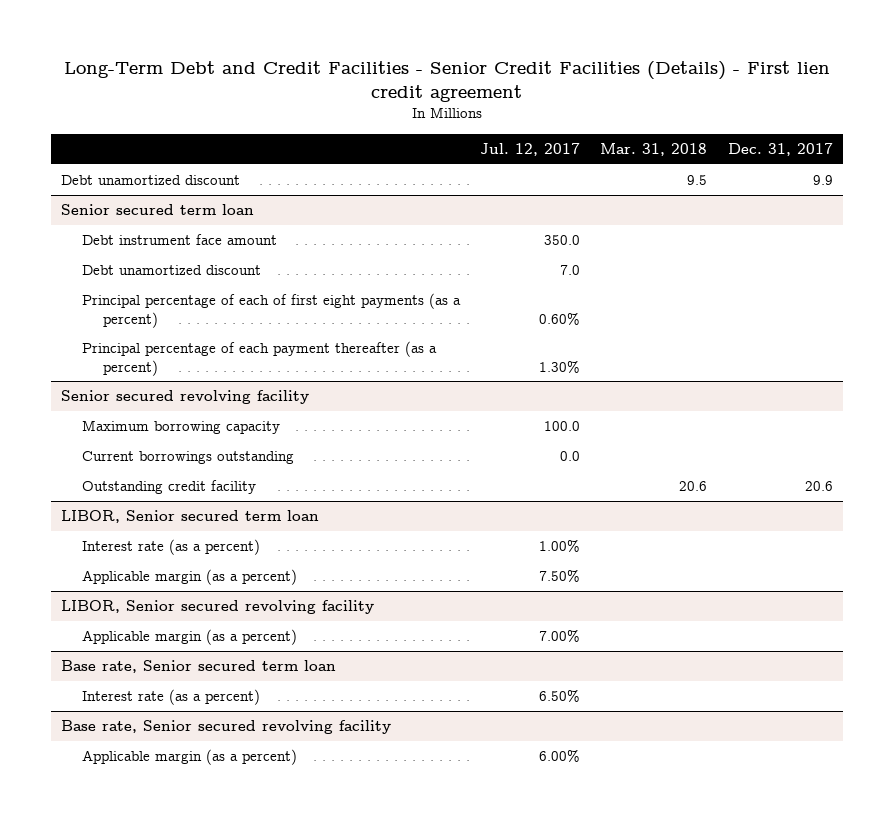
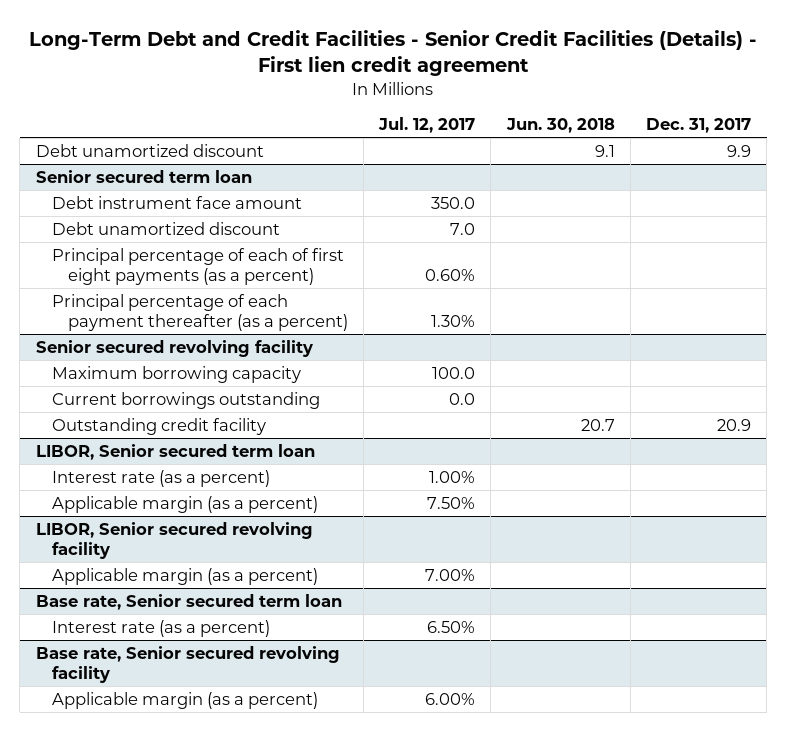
[600,142,708,156] Mar. 31, 2018 -> none
none -> [505,118,615,134] Jun. 30, 2018
[804,481,833,492] 20.6 -> [717,418,752,431] 20.9

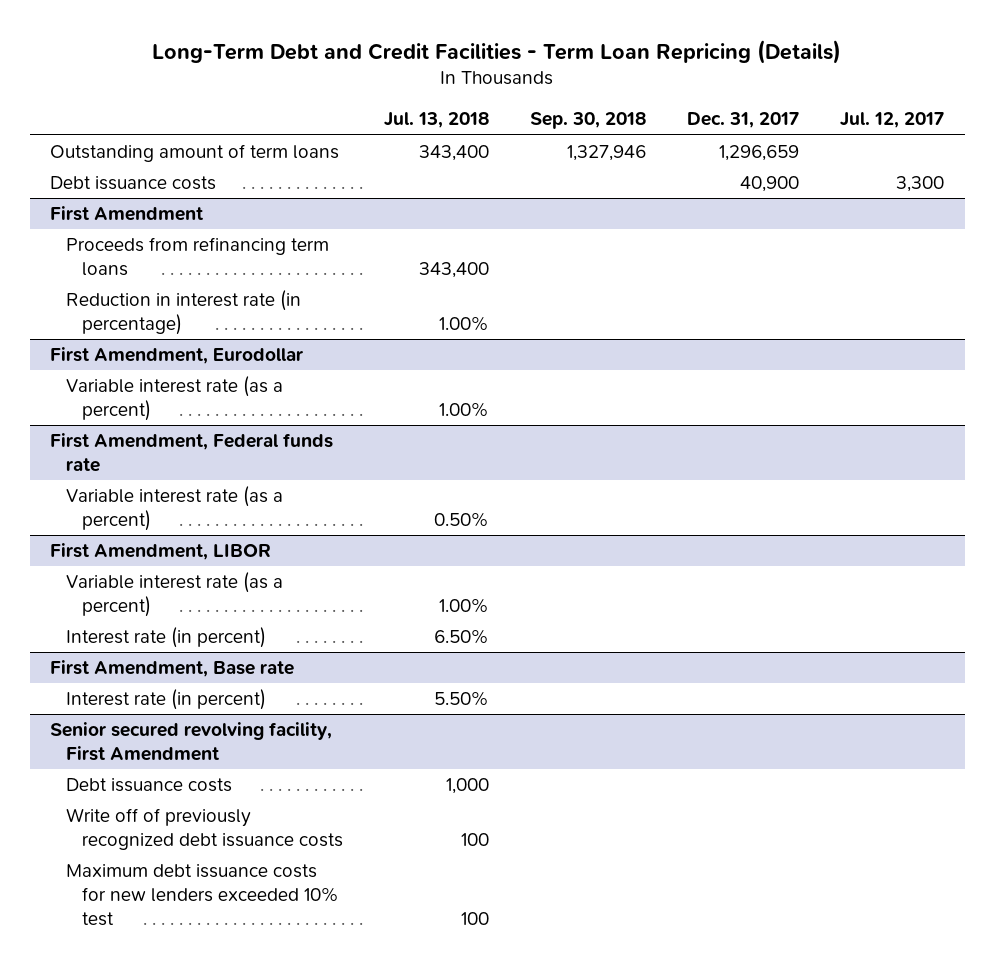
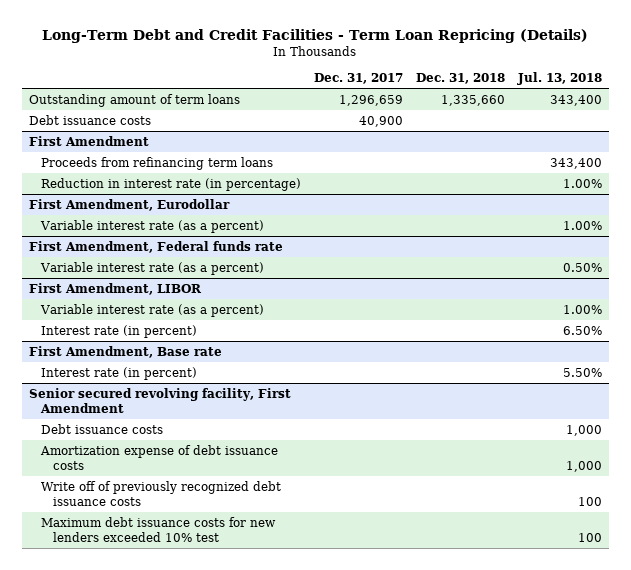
[529,112,646,130] Sep. 30, 2018 -> none
[840,112,945,129] Jul. 12, 2017 -> none
none -> [415,72,505,84] Dec. 31, 2018
none -> [39,444,278,470] Amortization expense of debt issuance costs

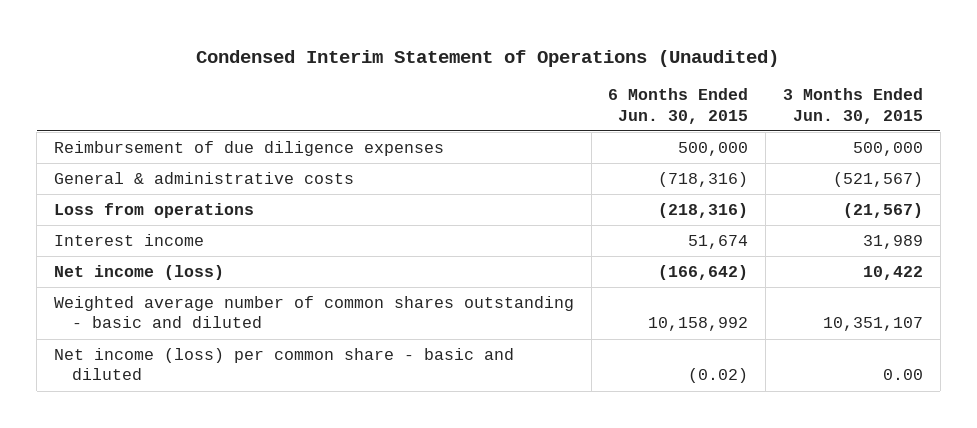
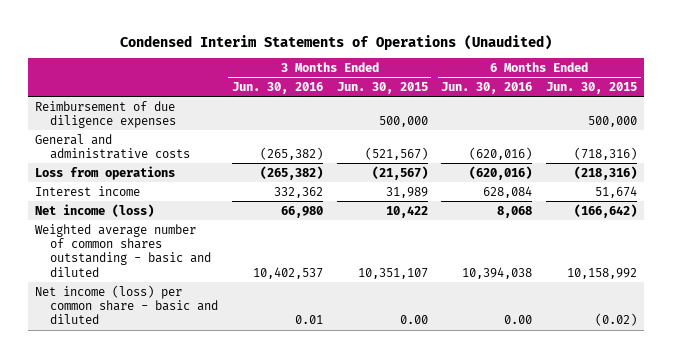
[196,49,780,67] Condensed Interim Statement of Operations (Unaudited) -> [120,34,553,50] Condensed Interim Statements of Operations (Unaudited)
none -> [231,82,323,95] Jun. 30, 2016
none -> [441,82,533,95] Jun. 30, 2016
[53,172,354,185] General & administrative costs -> [35,133,190,159] General and administrative costs

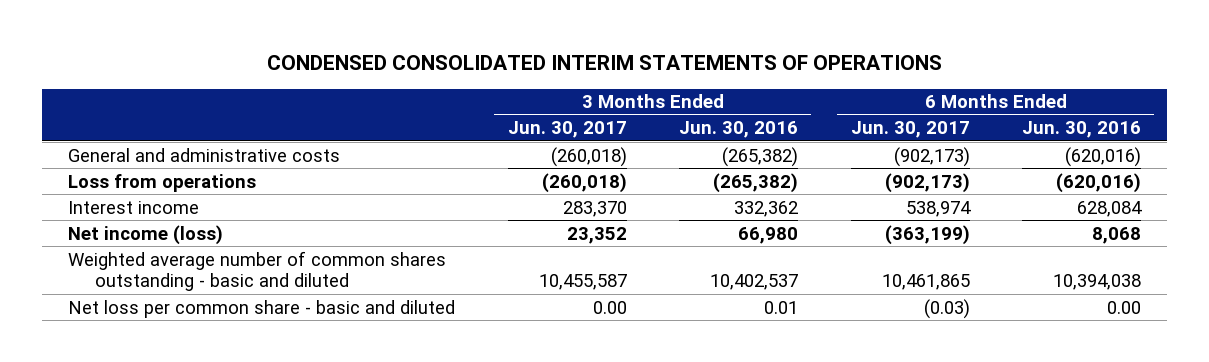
[120,34,553,50] Condensed Interim Statements of Operations (Unaudited) -> [266,55,942,71] CONDENSED CONSOLIDATED INTERIM STATEMENTS OF OPERATIONS
[336,82,428,95] Jun. 30, 2015 -> none
[546,82,638,95] Jun. 30, 2015 -> none
none -> [507,121,627,139] Jun. 30, 2017
none -> [850,121,970,139] Jun. 30, 2017
[35,100,176,128] Reimbursement of due diligence expenses -> none
[35,284,218,325] Net income (loss) per common share - basic and diluted -> [68,299,456,318] Net loss per common share - basic and diluted

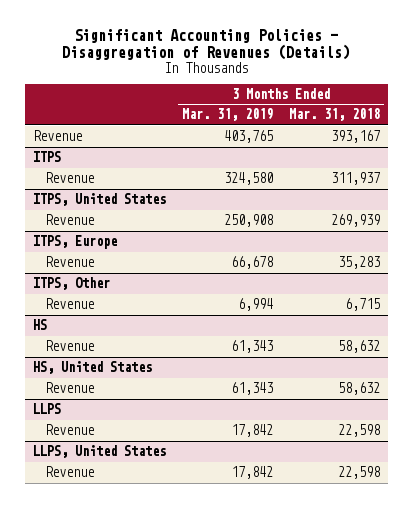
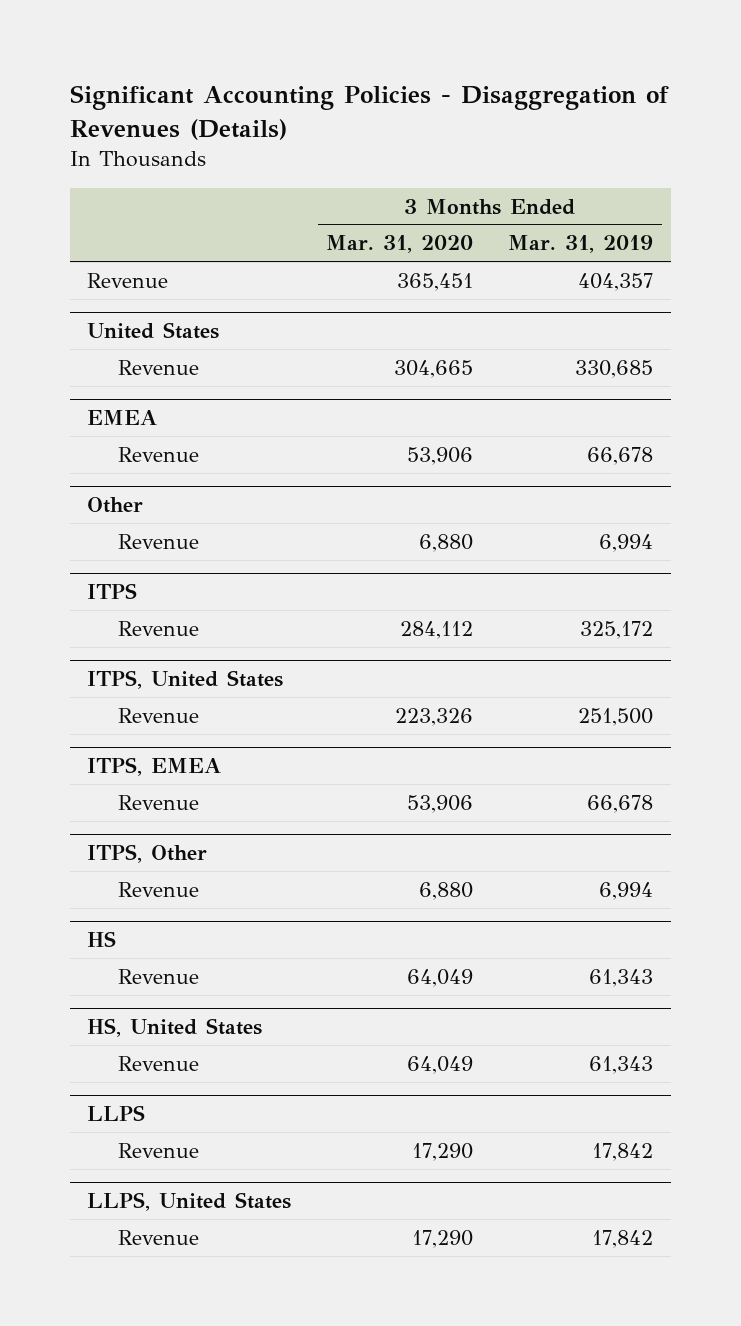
[289,108,381,122] Mar. 31, 2018 -> none
none -> [326,235,474,254] Mar. 31, 2020
[223,130,273,144] 403,765 -> [578,272,654,291] 404,357
none -> [87,321,220,339] United States
none -> [118,359,200,375] Revenue
none -> [87,409,158,425] EMEA
none -> [118,446,200,462] Revenue
none -> [87,496,144,513] Other
none -> [118,533,200,549] Revenue
[223,172,273,186] 324,580 -> [580,620,654,639] 325,172
[32,235,117,250] ITPS, Europe -> none
[223,214,273,228] 250,908 -> [578,707,654,726] 251,500
none -> [87,756,222,776] ITPS, EMEA

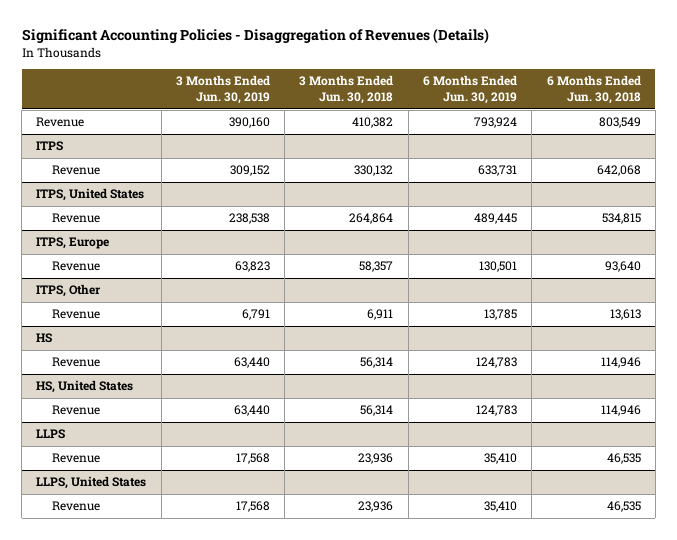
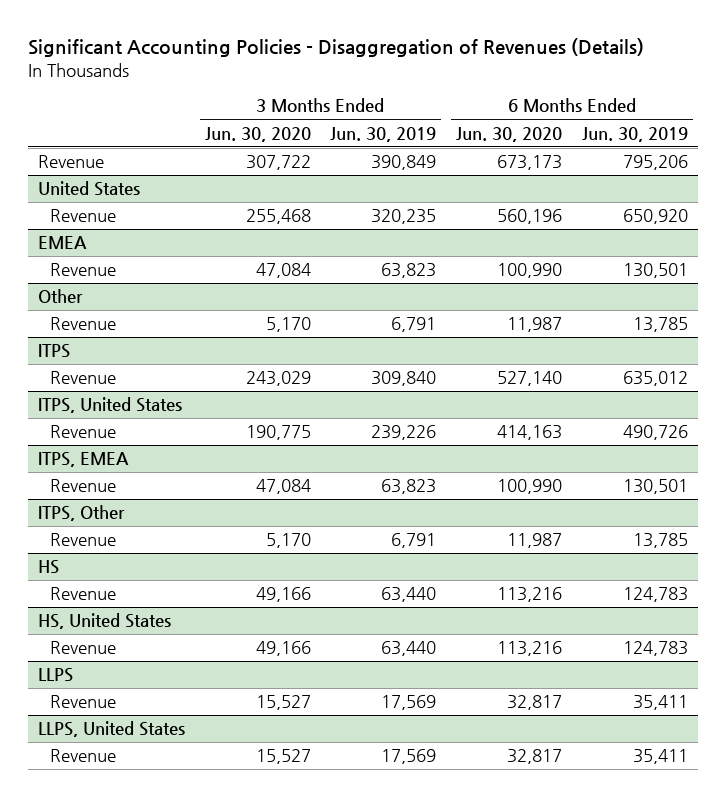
[299,75,394,104] 3 Months Ended Jun. 30, 2018 -> none
[546,75,641,104] 6 Months Ended Jun. 30, 2018 -> none
none -> [204,126,311,142] Jun. 30, 2020
none -> [455,126,562,142] Jun. 30, 2020
[228,117,270,129] 390,160 -> [371,155,437,171] 390,849
[473,117,517,129] 793,924 -> [622,155,688,171] 795,206
none -> [37,181,140,197] United States
none -> [50,209,117,223] Revenue
none -> [37,236,87,250] EMEA
none -> [50,263,117,277] Revenue
none -> [37,289,83,304] Other
none -> [50,317,117,331] Revenue
[229,165,270,177] 309,152 -> [371,371,437,387] 309,840
[477,165,517,177] 633,731 -> [622,371,688,387] 635,012
[36,237,110,250] ITPS, Europe -> none
[228,213,270,225] 238,538 -> [371,425,437,441] 239,226
[473,213,517,225] 489,445 -> [622,425,688,441] 490,726
none -> [37,452,129,468] ITPS, EMEA
[235,453,270,465] 17,568 -> [381,695,437,711] 17,569
[483,453,517,465] 35,410 -> [632,695,688,711] 35,411
[235,501,270,513] 17,568 -> [381,749,437,765] 17,569
[483,501,517,513] 35,410 -> [632,749,688,765] 35,411

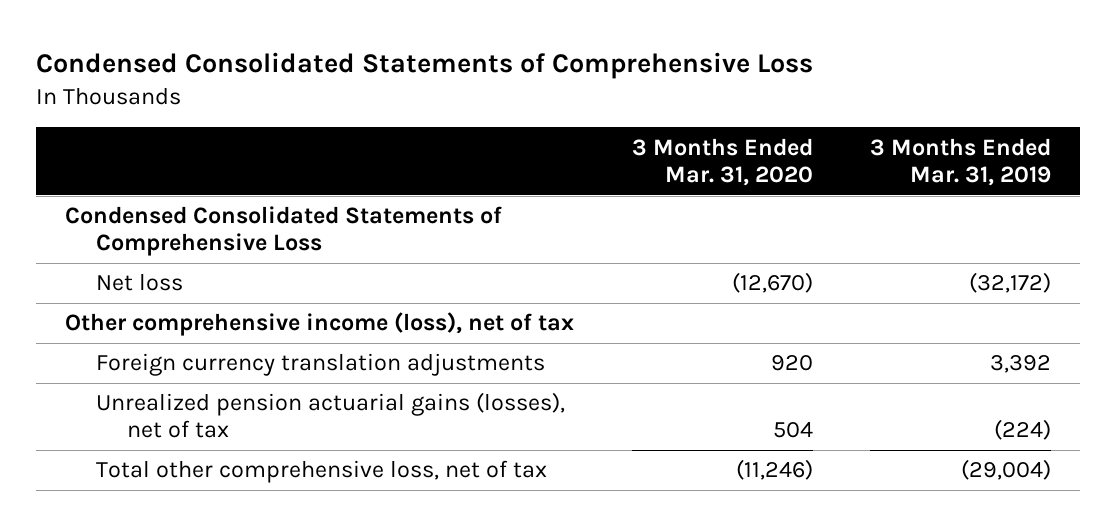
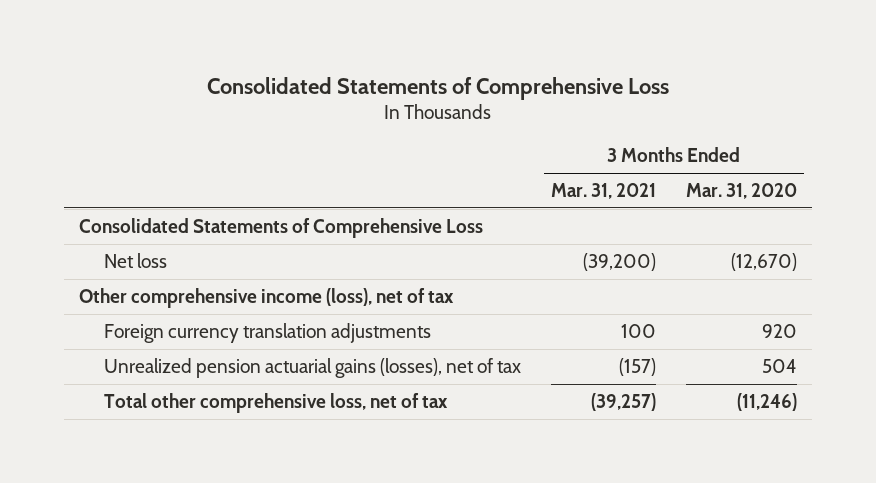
[36,52,814,80] Condensed Consolidated Statements of Comprehensive Loss -> [207,76,670,100] Consolidated Statements of Comprehensive Loss
[870,137,1052,186] 3 Months Ended Mar. 31, 2019 -> none
none -> [551,183,657,200] Mar. 31, 2021
[64,206,502,257] Condensed Consolidated Statements of Comprehensive Loss -> [79,217,484,238] Consolidated Statements of Comprehensive Loss

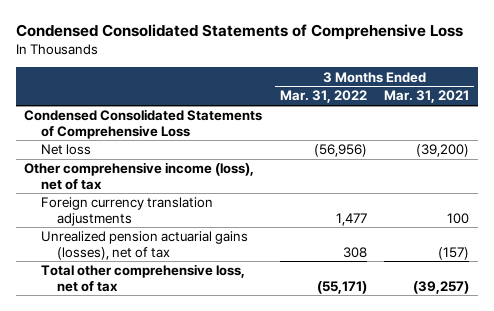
[207,76,670,100] Consolidated Statements of Comprehensive Loss -> [15,24,463,41] Condensed Consolidated Statements of Comprehensive Loss
[685,183,797,200] Mar. 31, 2020 -> none
none -> [279,90,367,104] Mar. 31, 2022
[79,217,484,238] Consolidated Statements of Comprehensive Loss -> [24,109,263,139] Condensed Consolidated Statements of Comprehensive Loss

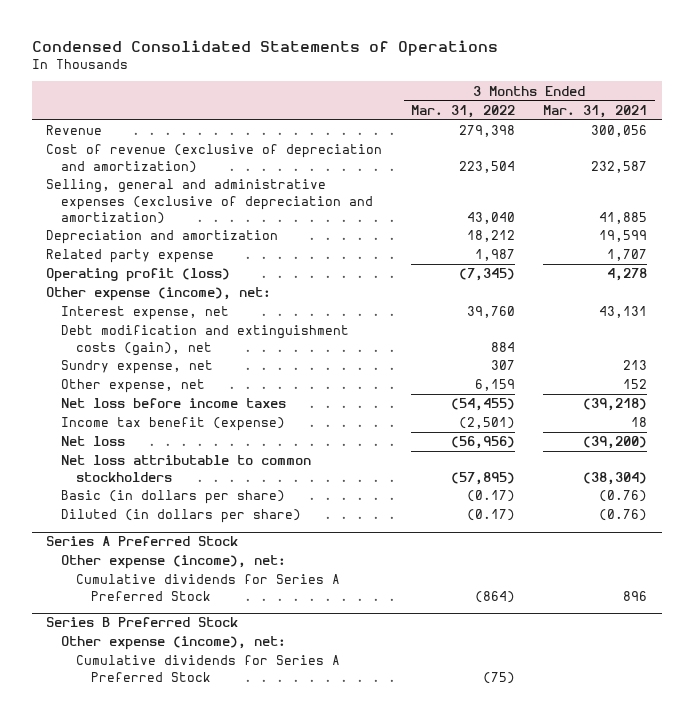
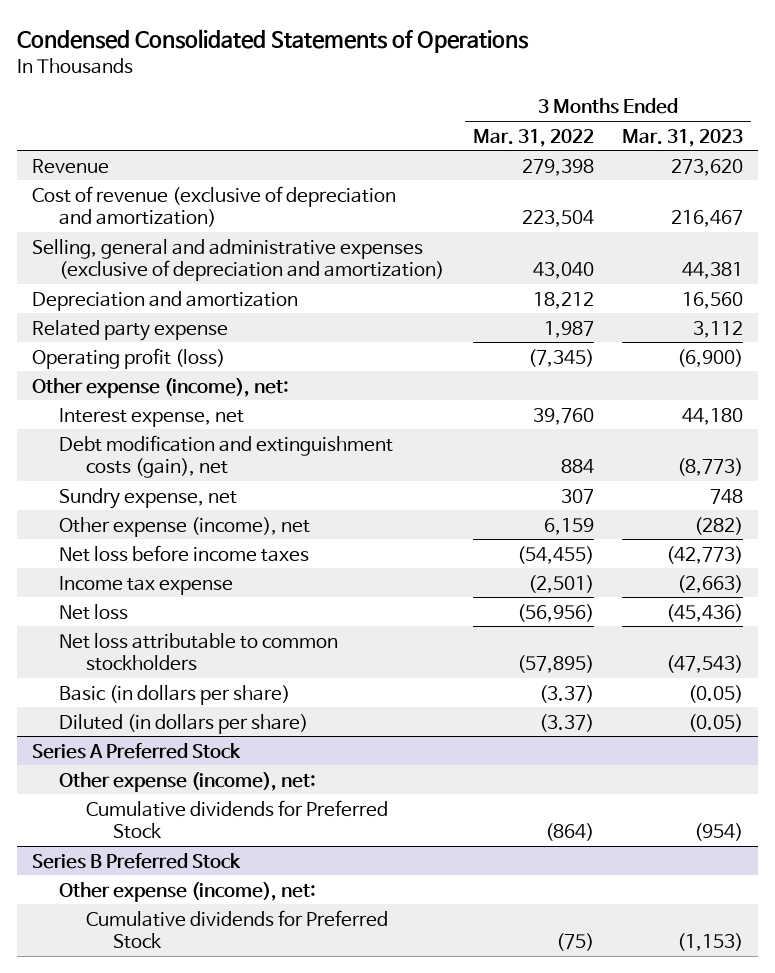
[543,104,648,118] Mar. 31, 2021 -> none
none -> [622,128,744,147] Mar. 31, 2023
[61,379,206,394] Other expense, net -> [58,516,310,537] Other expense (income), net
[61,417,286,432] Income tax benefit (expense) -> [58,575,233,595] Income tax expense
[466,490,515,503] (0.17) -> [538,684,594,703] (3.37)
[466,509,515,522] (0.17) -> [538,713,594,732] (3.37)
[76,574,341,601] Cumulative dividends for Series A Preferred Stock -> [85,799,388,840] Cumulative dividends for Preferred Stock
[76,655,341,682] Cumulative dividends for Series A Preferred Stock -> [85,909,388,950] Cumulative dividends for Preferred Stock

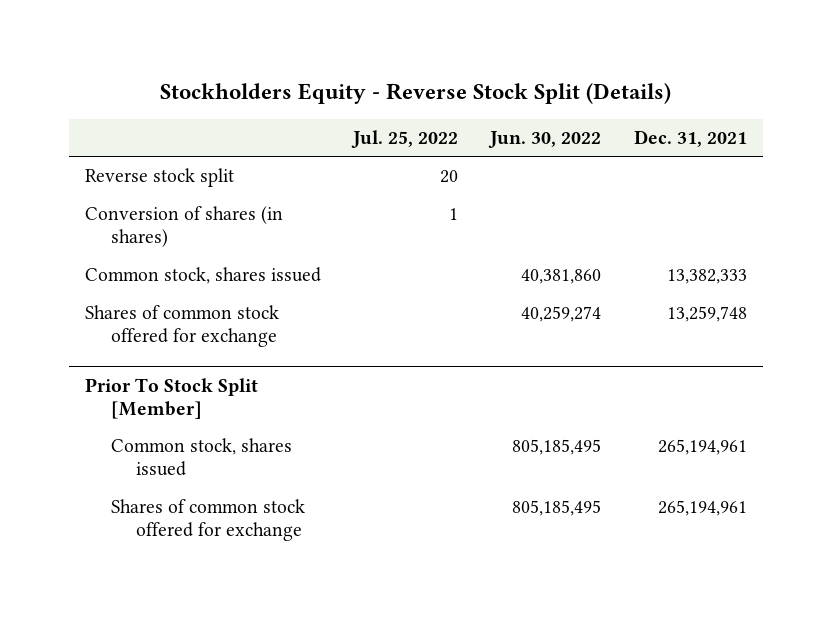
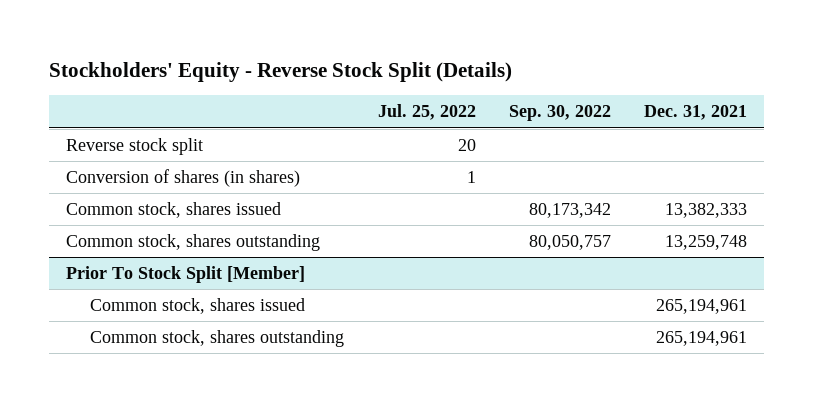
[159,83,671,105] Stockholders Equity - Reverse Stock Split (Details) -> [49,62,513,83] Stockholders' Equity - Reverse Stock Split (Details)
[488,130,602,148] Jun. 30, 2022 -> none
none -> [508,105,611,122] Sep. 30, 2022
[84,305,279,348] Shares of common stock offered for exchange -> [65,233,320,251] Common stock, shares outstanding
[110,499,305,542] Shares of common stock offered for exchange -> [90,329,345,347] Common stock, shares outstanding

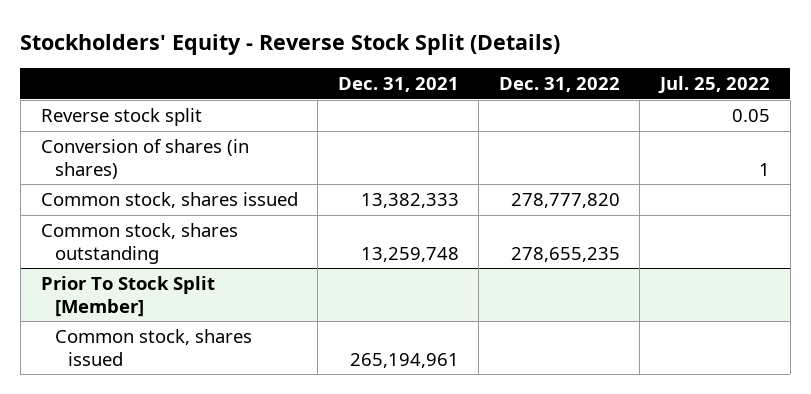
[508,105,611,122] Sep. 30, 2022 -> none
none -> [498,77,620,93] Dec. 31, 2022
[457,138,476,151] 20 -> [732,108,771,122] 0.05
[90,329,345,347] Common stock, shares outstanding -> none

